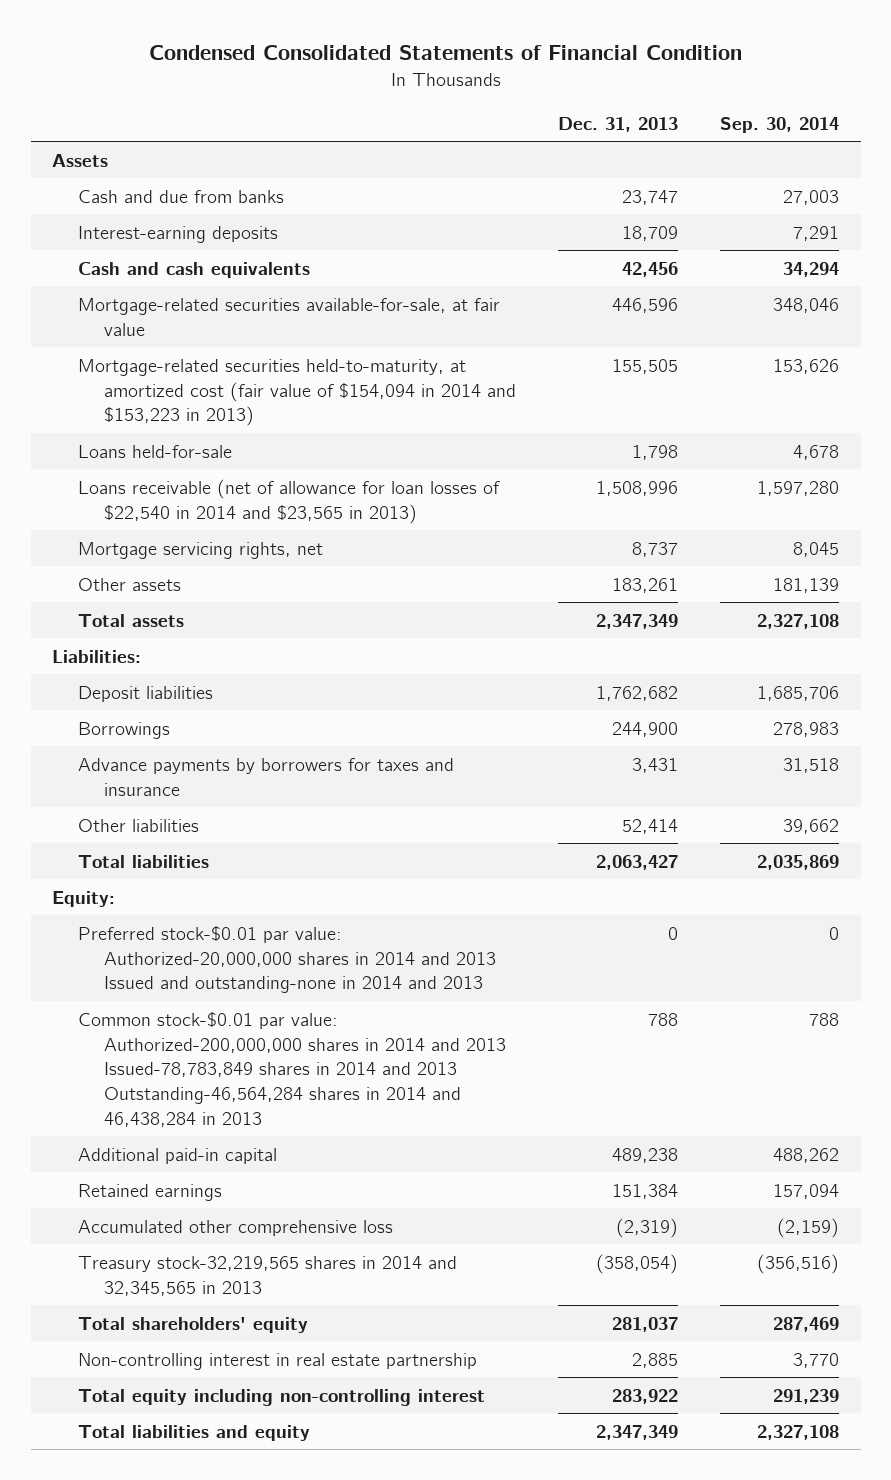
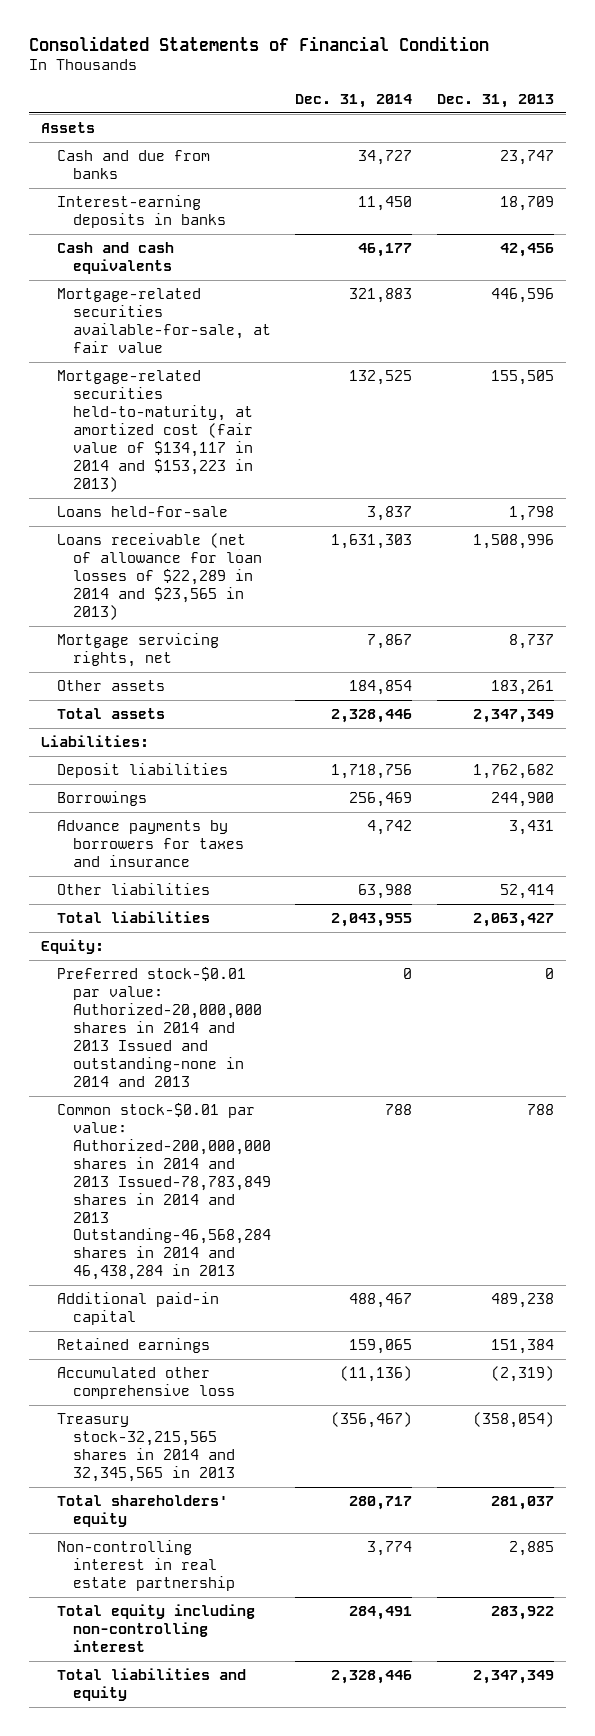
[148,45,742,61] Condensed Consolidated Statements of Financial Condition -> [29,36,490,52] Consolidated Statements of Financial Condition
[720,116,840,133] Sep. 30, 2014 -> none
none -> [295,93,413,108] Dec. 31, 2014
[78,225,279,243] Interest-earning deposits -> [57,195,226,228] Interest-earning deposits in banks
[78,358,517,427] Mortgage-related securities held-to-maturity, at amortized cost (fair value of $154,094 in 2014 and $153,223 in 2013) -> [57,370,253,492] Mortgage-related securities held-to-maturity, at amortized cost (fair value of $134,117 in 2014 and $153,223 in 2013)
[78,478,501,524] Loans receivable (net of allowance for loan losses of $22,540 in 2014 and $23,565 in 2013) -> [57,533,262,620] Loans receivable (net of allowance for loan losses of $22,289 in 2014 and $23,565 in 2013)
[78,1011,507,1127] Common stock-$0.01 par value: Authorized-200,000,000 shares in 2014 and 2013 Issued-78,783,849 shares in 2014 and 2013 Outstanding-46,564,284 shares in 2014 and 46,438,284 in 2013 -> [57,1103,271,1281] Common stock-$0.01 par value: Authorized-200,000,000 shares in 2014 and 2013 Issued-78,783,849 shares in 2014 and 2013 Outstanding-46,568,284 shares in 2014 and 46,438,284 in 2013
[78,1255,458,1296] Treasury stock-32,219,565 shares in 2014 and 32,345,565 in 2013 -> [57,1413,235,1482] Treasury stock-32,215,565 shares in 2014 and 32,345,565 in 2013

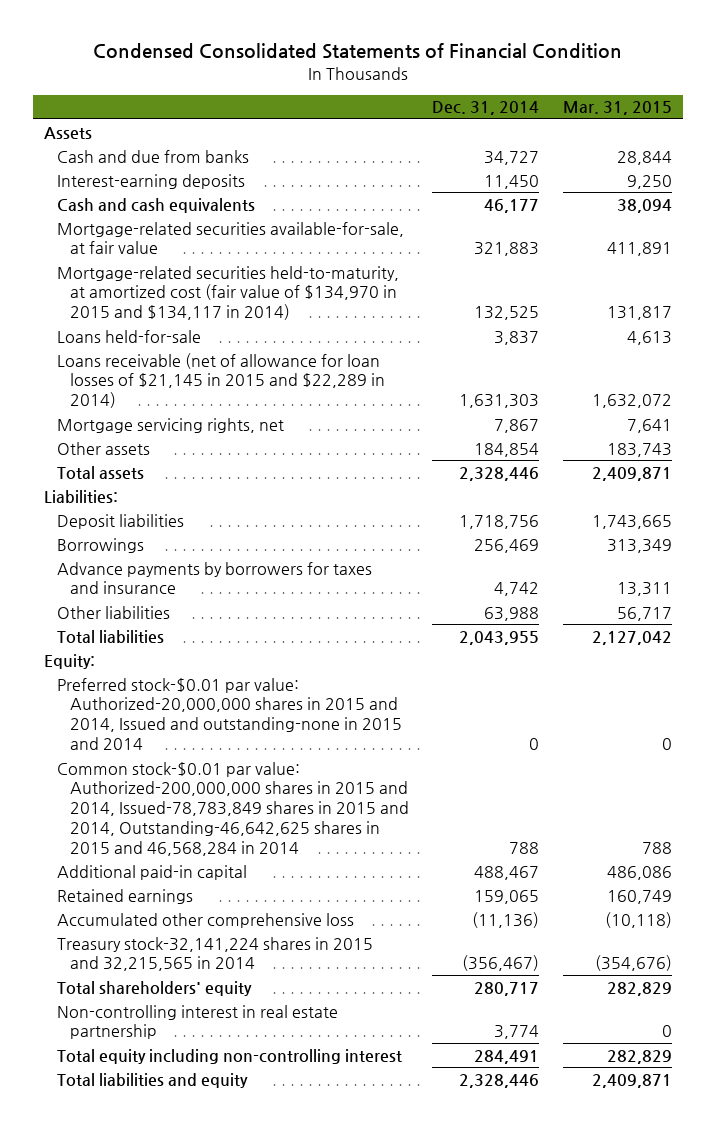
[29,36,490,52] Consolidated Statements of Financial Condition -> [92,43,622,60] Condensed Consolidated Statements of Financial Condition
[437,93,555,108] Dec. 31, 2013 -> none
none -> [562,101,672,116] Mar. 31, 2015
[57,195,226,228] Interest-earning deposits in banks -> [57,173,246,189] Interest-earning deposits
[57,370,253,492] Mortgage-related securities held-to-maturity, at amortized cost (fair value of $134,117 in 2014 and $153,223 in 2013) -> [57,265,400,321] Mortgage-related securities held-to-maturity, at amortized cost (fair value of $134,970 in 2015 and $134,117 in 2014)
[57,533,262,620] Loans receivable (net of allowance for loan losses of $22,289 in 2014 and $23,565 in 2013) -> [57,352,386,409] Loans receivable (net of allowance for loan losses of $21,145 in 2015 and $22,289 in 2014)
[57,967,262,1087] Preferred stock-$0.01 par value: Authorized-20,000,000 shares in 2014 and 2013 Issued and outstanding-none in 2014 and 2013 -> [57,677,403,750] Preferred stock-$0.01 par value: Authorized-20,000,000 shares in 2015 and 2014, Issued and outstanding-none in 2015 and 2014
[57,1103,271,1281] Common stock-$0.01 par value: Authorized-200,000,000 shares in 2014 and 2013 Issued-78,783,849 shares in 2014 and 2013 Outstanding-46,568,284 shares in 2014 and 46,438,284 in 2013 -> [57,761,410,856] Common stock-$0.01 par value: Authorized-200,000,000 shares in 2015 and 2014, Issued-78,783,849 shares in 2015 and 2014, Outstanding-46,642,625 shares in 2015 and 46,568,284 in 2014
[57,1413,235,1482] Treasury stock-32,215,565 shares in 2014 and 32,345,565 in 2013 -> [57,936,374,972] Treasury stock-32,141,224 shares in 2015 and 32,215,565 in 2014

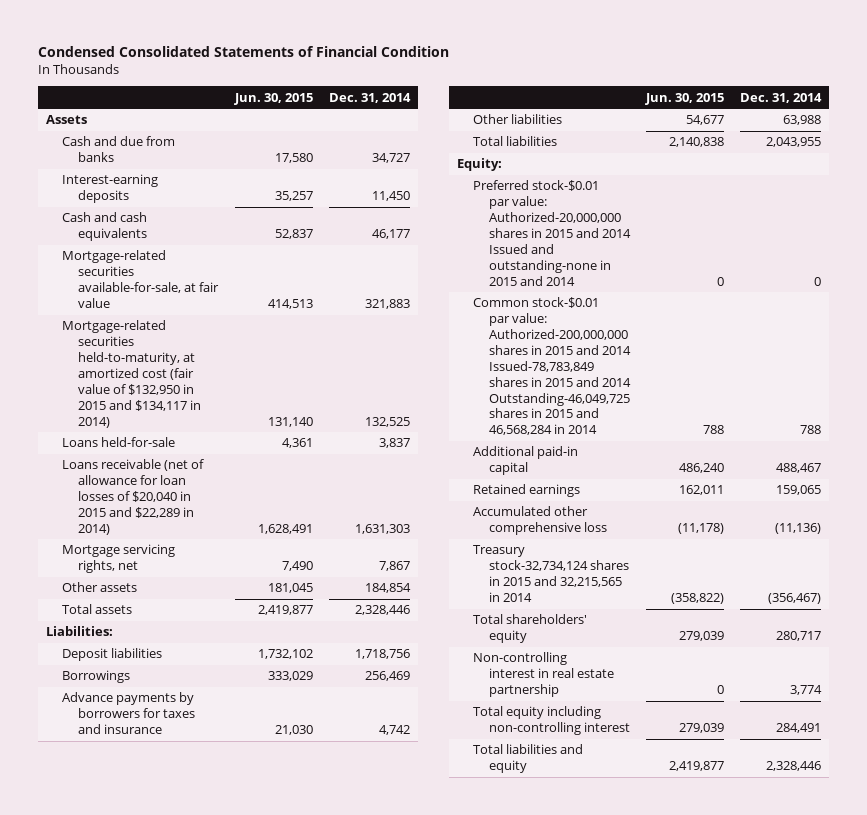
[562,101,672,116] Mar. 31, 2015 -> none
none -> [233,92,313,105] Jun. 30, 2015
[57,265,400,321] Mortgage-related securities held-to-maturity, at amortized cost (fair value of $134,970 in 2015 and $134,117 in 2014) -> [61,320,201,428] Mortgage-related securities held-to-maturity, at amortized cost (fair value of $132,950 in 2015 and $134,117 in 2014)
[57,352,386,409] Loans receivable (net of allowance for loan losses of $21,145 in 2015 and $22,289 in 2014) -> [61,459,204,535] Loans receivable (net of allowance for loan losses of $20,040 in 2015 and $22,289 in 2014)
[57,677,403,750] Preferred stock-$0.01 par value: Authorized-20,000,000 shares in 2015 and 2014, Issued and outstanding-none in 2015 and 2014 -> [472,180,631,286] Preferred stock-$0.01 par value: Authorized-20,000,000 shares in 2015 and 2014 Issued and outstanding-none in 2015 and 2014
[57,761,410,856] Common stock-$0.01 par value: Authorized-200,000,000 shares in 2015 and 2014, Issued-78,783,849 shares in 2015 and 2014, Outstanding-46,642,625 shares in 2015 and 46,568,284 in 2014 -> [472,297,631,436] Common stock-$0.01 par value: Authorized-200,000,000 shares in 2015 and 2014 Issued-78,783,849 shares in 2015 and 2014 Outstanding-46,049,725 shares in 2015 and 46,568,284 in 2014
[57,936,374,972] Treasury stock-32,141,224 shares in 2015 and 32,215,565 in 2014 -> [472,545,629,602] Treasury stock-32,734,124 shares in 2015 and 32,215,565 in 2014

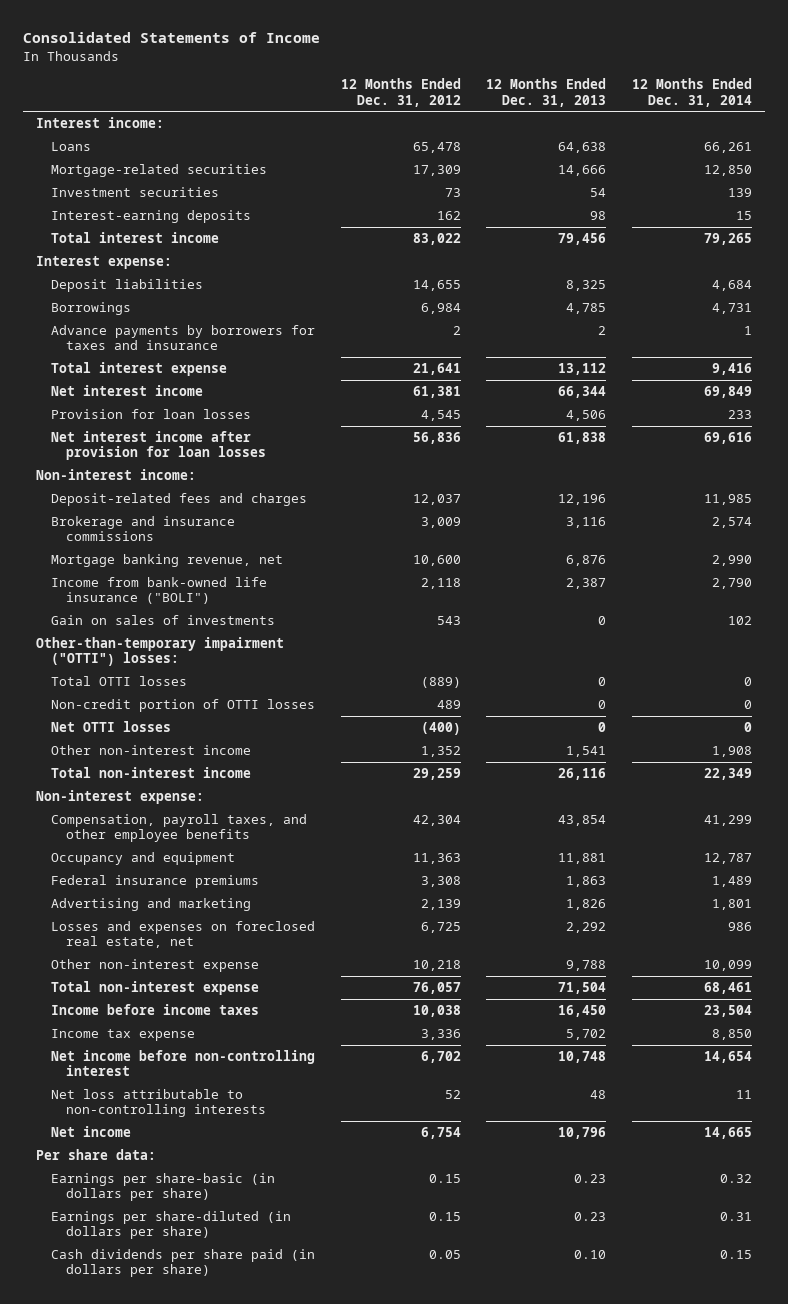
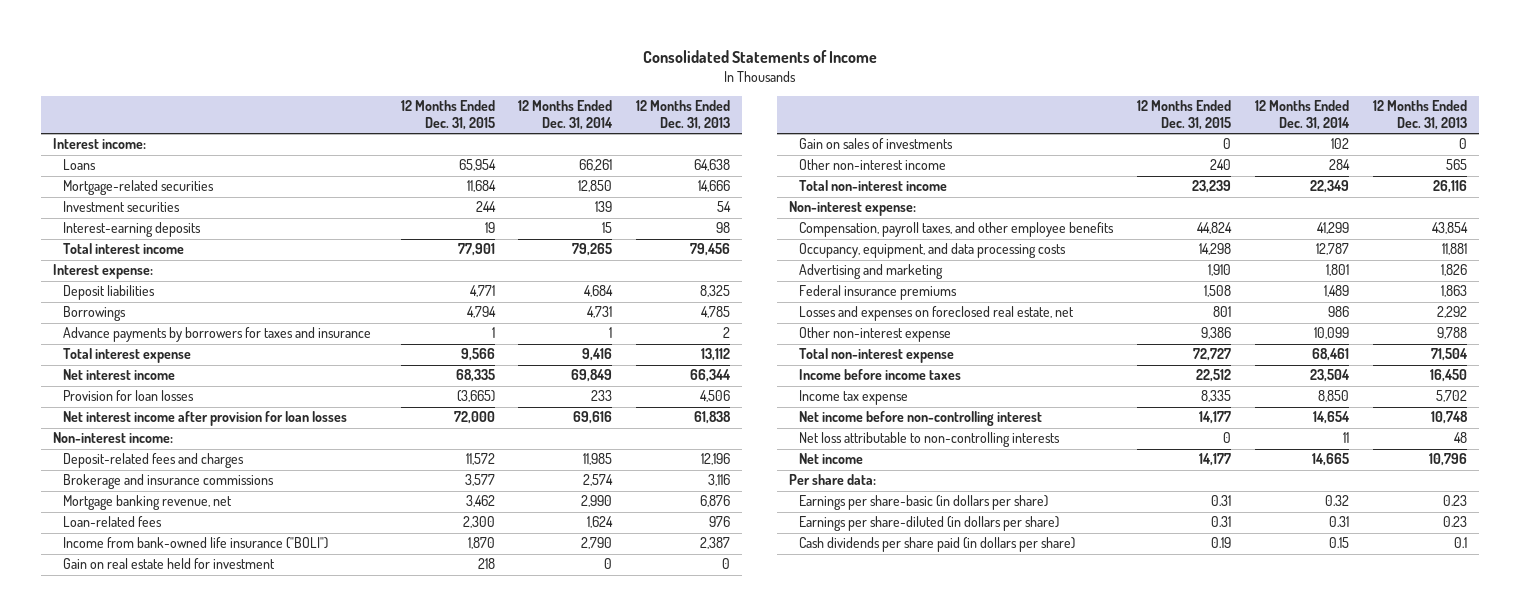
[340,78,461,107] 12 Months Ended Dec. 31, 2012 -> none
none -> [400,100,495,130] 12 Months Ended Dec. 31, 2015
none -> [62,516,162,528] Loan-related fees
none -> [62,558,275,570] Gain on real estate held for investment
[36,637,285,667] Other-than-temporary impairment ("OTTI") losses: -> none
[51,676,188,687] Total OTTI losses -> none
[51,699,316,713] Non-credit portion of OTTI losses -> none
[51,721,172,733] Net OTTI losses -> none
[566,746,607,758] 1,541 -> [1445,159,1467,171] 565
[712,746,753,758] 1,908 -> [1329,159,1351,171] 284
[51,852,236,866] Occupancy and equipment -> [799,243,1067,259] Occupancy, equipment, and data processing costs
[51,875,260,889] Federal insurance premiums -> [799,285,958,301] Federal insurance premiums
[574,1250,607,1260] 0.10 -> [1453,537,1467,549] 0.1

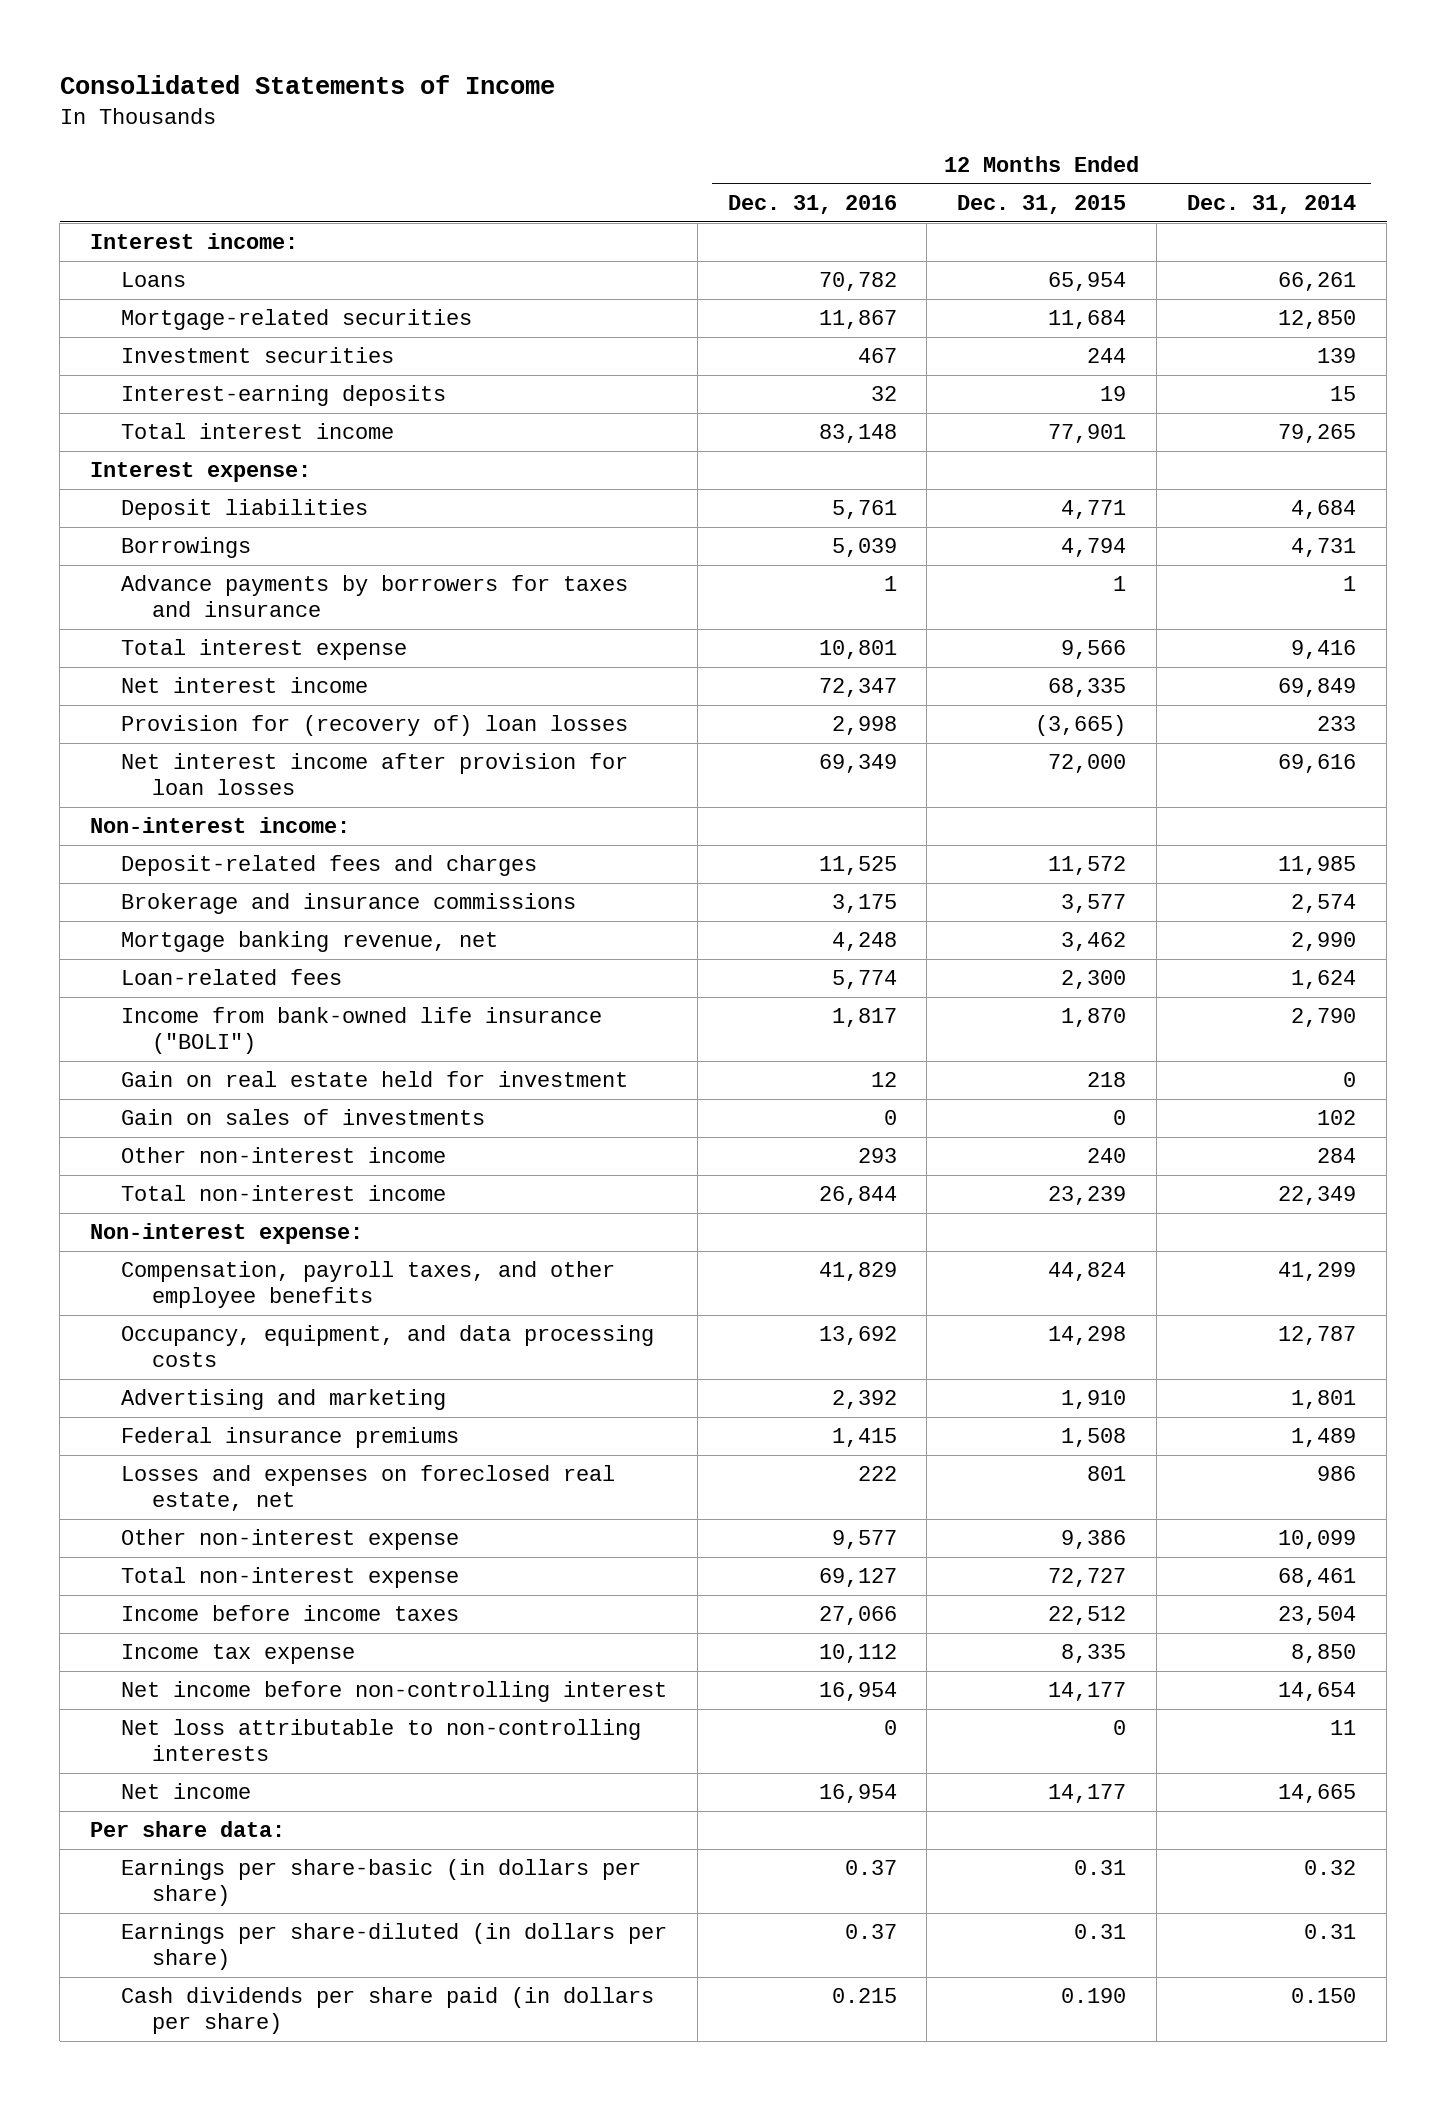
[636,100,731,130] 12 Months Ended Dec. 31, 2013 -> none
none -> [727,195,897,215] Dec. 31, 2016
[62,390,194,402] Provision for loan losses -> [120,715,628,737] Provision for (recovery of) loan losses
[1211,537,1232,549] 0.19 -> [1061,1988,1127,2004] 0.190
[1329,537,1350,549] 0.15 -> [1291,1988,1357,2004] 0.150

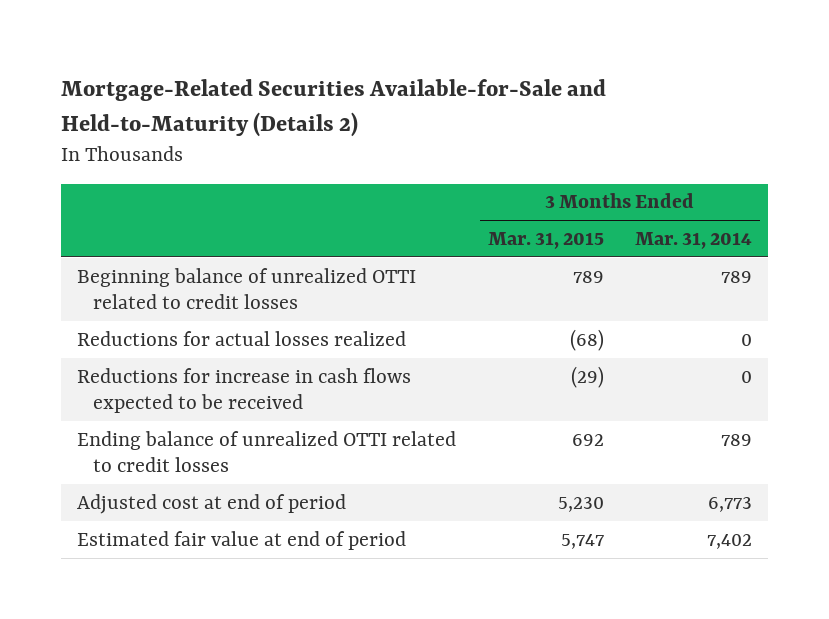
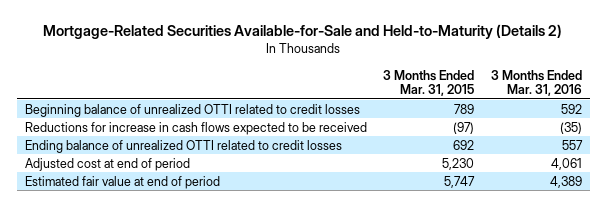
[635,231,753,249] Mar. 31, 2014 -> none
none -> [490,69,582,97] 3 Months Ended Mar. 31, 2016
[76,330,406,346] Reductions for actual losses realized -> none
[570,365,604,388] (29) -> [453,121,475,134] (97)

